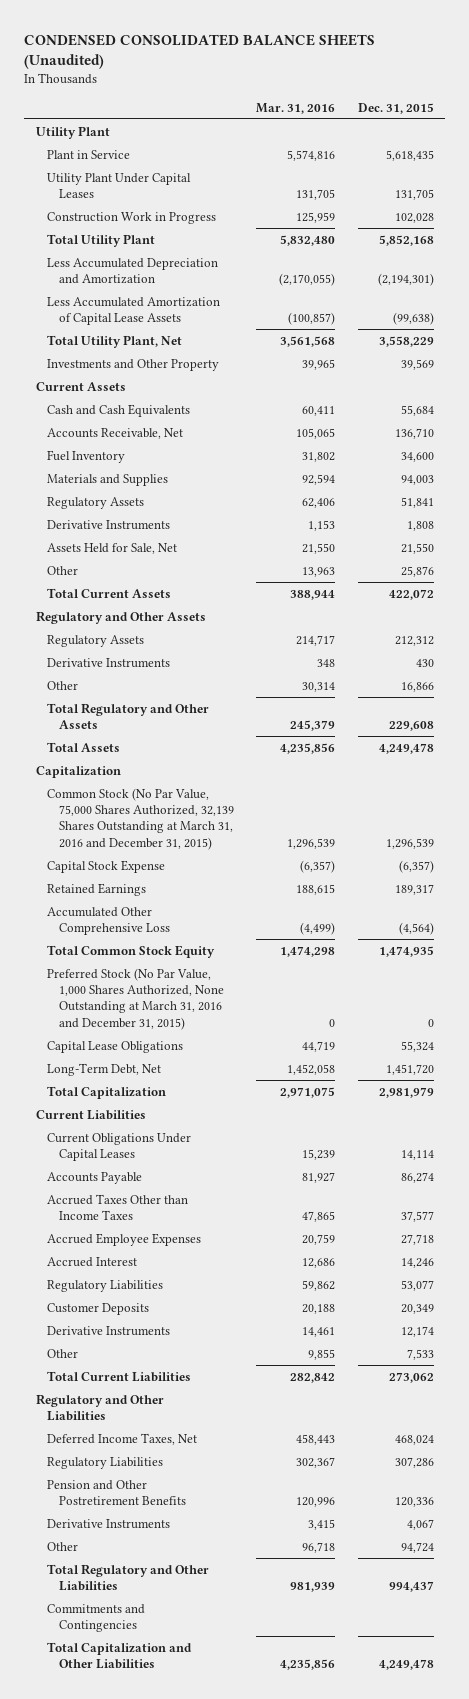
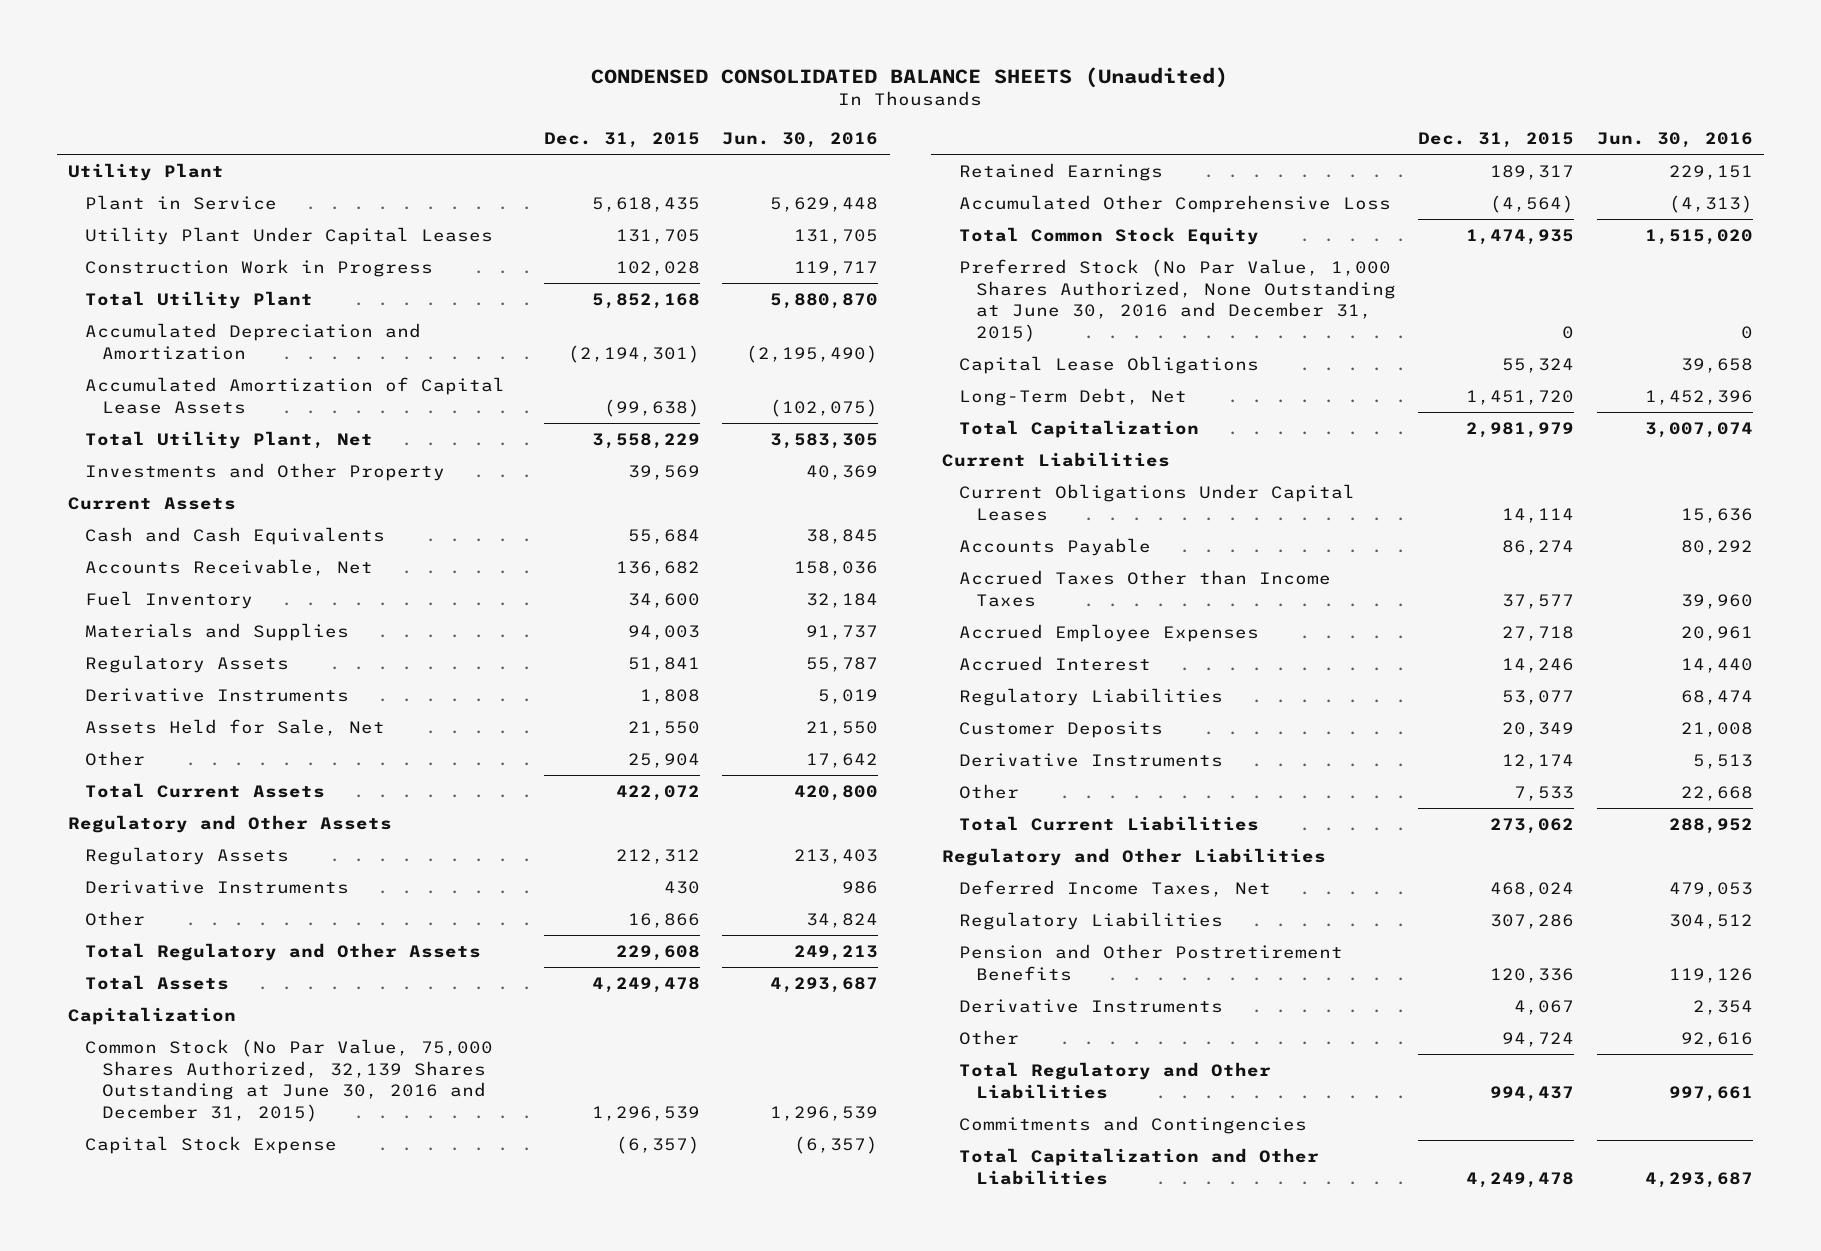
[256,103,336,115] Mar. 31, 2016 -> none
none -> [722,131,879,148] Jun. 30, 2016
[47,257,219,284] Less Accumulated Depreciation and Amortization -> [84,323,421,360] Accumulated Depreciation and Amortization
[47,296,221,325] Less Accumulated Amortization of Capital Lease Assets -> [84,377,505,414] Accumulated Amortization of Capital Lease Assets
[394,427,434,439] 136,710 -> [616,561,701,577] 136,682
[400,565,434,577] 25,876 -> [628,753,701,769] 25,904
[47,787,234,850] Common Stock (No Par Value, 75,000 Shares Authorized, 32,139 Shares Outstanding at March 31, 2016 and December 31, 2015) -> [84,1039,493,1122] Common Stock (No Par Value, 75,000 Shares Authorized, 32,139 Shares Outstanding at June 30, 2016 and December 31, 2015)
[47,967,224,1030] Preferred Stock (No Par Value, 1,000 Shares Authorized, None Outstanding at March 31, 2016 and December 31, 2015) -> [959,259,1397,342] Preferred Stock (No Par Value, 1,000 Shares Authorized, None Outstanding at June 30, 2016 and December 31, 2015)

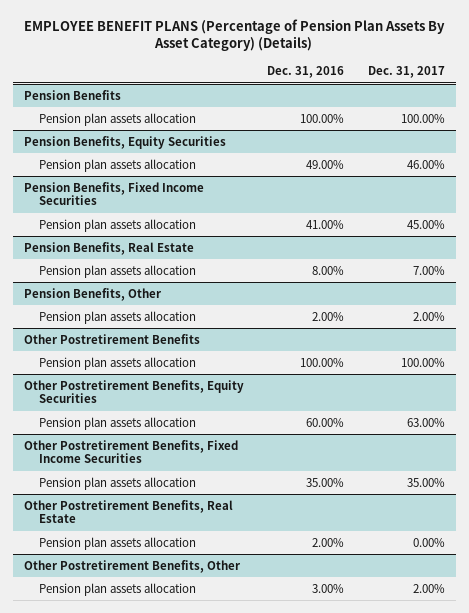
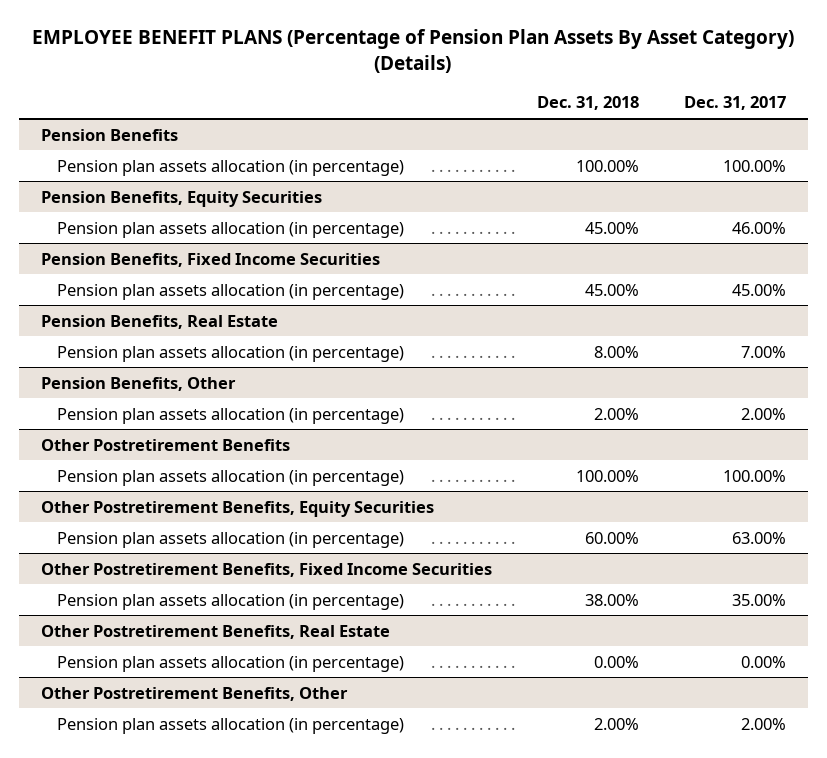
[267,66,345,79] Dec. 31, 2016 -> none
none -> [536,96,639,111] Dec. 31, 2018
[38,112,196,126] Pension plan assets allocation -> [56,159,404,176] Pension plan assets allocation (in percentage)
[38,158,196,172] Pension plan assets allocation -> [56,221,404,238] Pension plan assets allocation (in percentage)
[38,218,196,232] Pension plan assets allocation -> [56,283,404,300] Pension plan assets allocation (in percentage)
[38,264,196,278] Pension plan assets allocation -> [56,345,404,362] Pension plan assets allocation (in percentage)
[38,310,196,324] Pension plan assets allocation -> [56,407,404,424] Pension plan assets allocation (in percentage)
[38,356,196,370] Pension plan assets allocation -> [56,469,404,486] Pension plan assets allocation (in percentage)
[38,416,196,430] Pension plan assets allocation -> [56,531,404,548] Pension plan assets allocation (in percentage)
[38,476,196,490] Pension plan assets allocation -> [56,593,404,610] Pension plan assets allocation (in percentage)
[38,536,196,550] Pension plan assets allocation -> [56,655,404,672] Pension plan assets allocation (in percentage)
[38,582,196,596] Pension plan assets allocation -> [56,717,404,734] Pension plan assets allocation (in percentage)

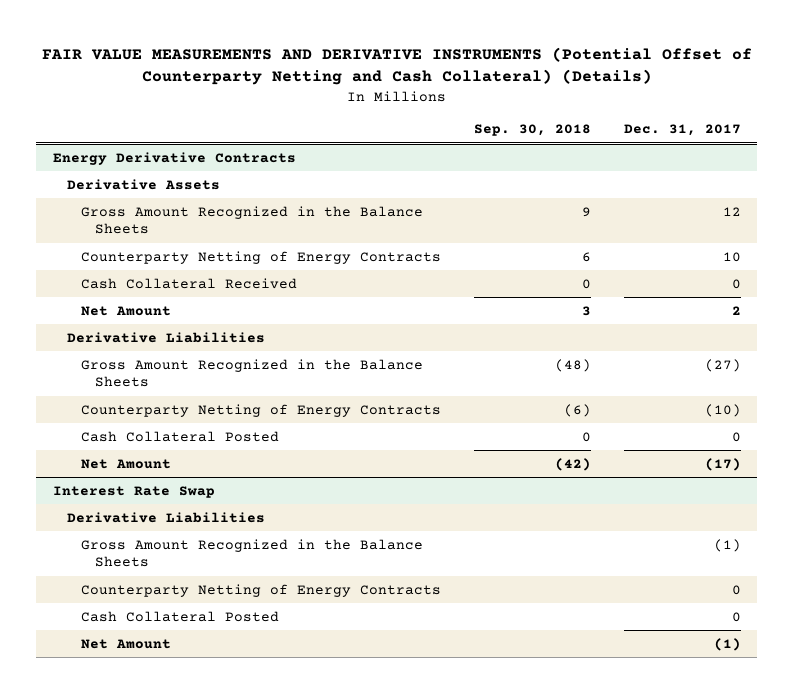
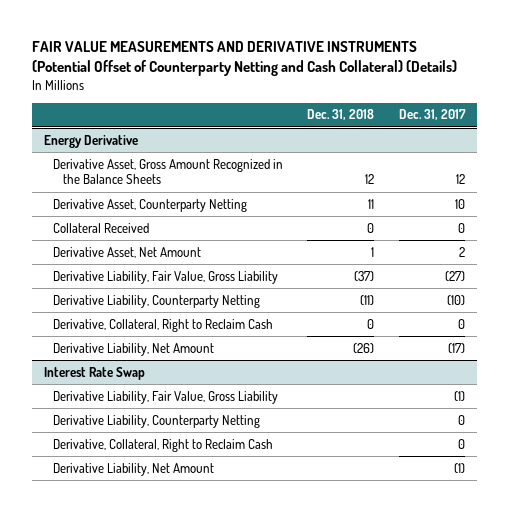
[473,124,591,137] Sep. 30, 2018 -> none
none -> [307,109,375,121] Dec. 31, 2018
[66,178,220,190] Derivative Assets -> none
[66,331,265,343] Derivative Liabilities -> none
[52,151,296,165] Energy Derivative Contracts -> [43,134,138,148] Energy Derivative
[80,205,423,235] Gross Amount Recognized in the Balance Sheets -> [53,158,284,185] Derivative Asset, Gross Amount Recognized in the Balance Sheets
[80,250,441,264] Counterparty Netting of Energy Contracts -> [53,198,248,212] Derivative Asset, Counterparty Netting
[80,277,297,289] Cash Collateral Received -> [53,222,150,233] Collateral Received
[80,305,171,316] Net Amount -> [53,246,202,258] Derivative Asset, Net Amount
[80,358,423,388] Gross Amount Recognized in the Balance Sheets -> [53,270,279,284] Derivative Liability, Fair Value, Gross Liability
[80,403,441,417] Counterparty Netting of Energy Contracts -> [53,294,261,308] Derivative Liability, Counterparty Netting
[80,430,279,442] Cash Collateral Posted -> [53,318,274,332] Derivative, Collateral, Right to Reclaim Cash
[80,458,171,469] Net Amount -> [53,342,215,356] Derivative Liability, Net Amount
[66,511,265,523] Derivative Liabilities -> none
[80,538,423,568] Gross Amount Recognized in the Balance Sheets -> [53,390,279,404] Derivative Liability, Fair Value, Gross Liability
[80,583,441,597] Counterparty Netting of Energy Contracts -> [53,414,261,428] Derivative Liability, Counterparty Netting
[80,610,279,622] Cash Collateral Posted -> [53,438,274,452] Derivative, Collateral, Right to Reclaim Cash
[80,638,171,649] Net Amount -> [53,462,215,476] Derivative Liability, Net Amount

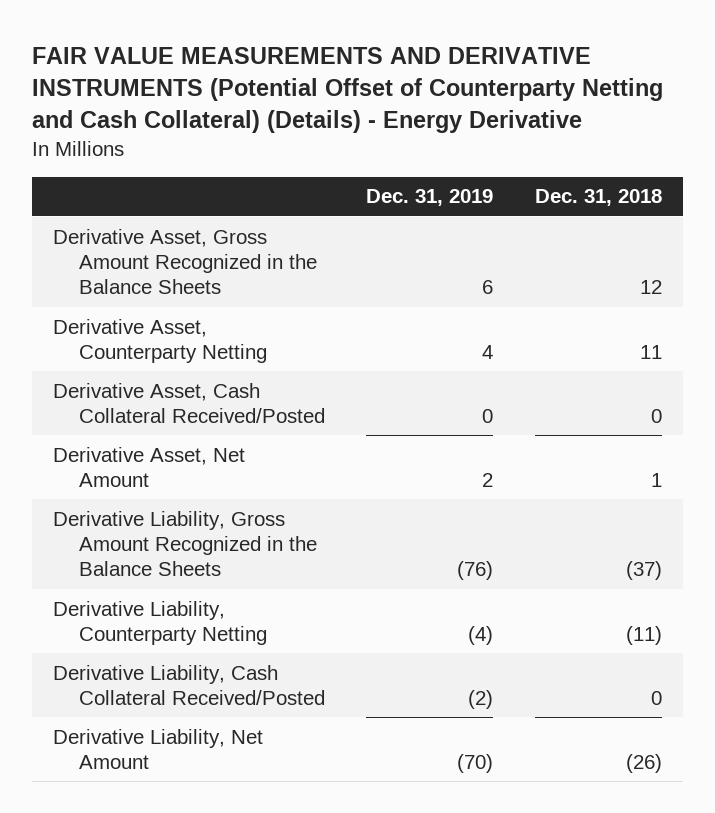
[31,40,457,77] FAIR VALUE MEASUREMENTS AND DERIVATIVE INSTRUMENTS (Potential Offset of Counterparty Netting and Cash Collateral) (Details) -> [32,47,664,134] FAIR VALUE MEASUREMENTS AND DERIVATIVE INSTRUMENTS (Potential Offset of Counterparty Netting and Cash Collateral) (Details) - Energy Derivative
[398,109,466,121] Dec. 31, 2017 -> none
none -> [366,189,494,207] Dec. 31, 2019
[43,134,138,148] Energy Derivative -> none
[53,222,150,233] Collateral Received -> [53,382,325,423] Derivative Asset, Cash Collateral Received/Posted
[53,270,279,284] Derivative Liability, Fair Value, Gross Liability -> [53,510,317,577] Derivative Liability, Gross Amount Recognized in the Balance Sheets
[53,318,274,332] Derivative, Collateral, Right to Reclaim Cash -> [53,664,325,705] Derivative Liability, Cash Collateral Received/Posted
[43,366,145,380] Interest Rate Swap -> none
[53,390,279,404] Derivative Liability, Fair Value, Gross Liability -> none
[53,414,261,428] Derivative Liability, Counterparty Netting -> none
[53,438,274,452] Derivative, Collateral, Right to Reclaim Cash -> none
[53,462,215,476] Derivative Liability, Net Amount -> none

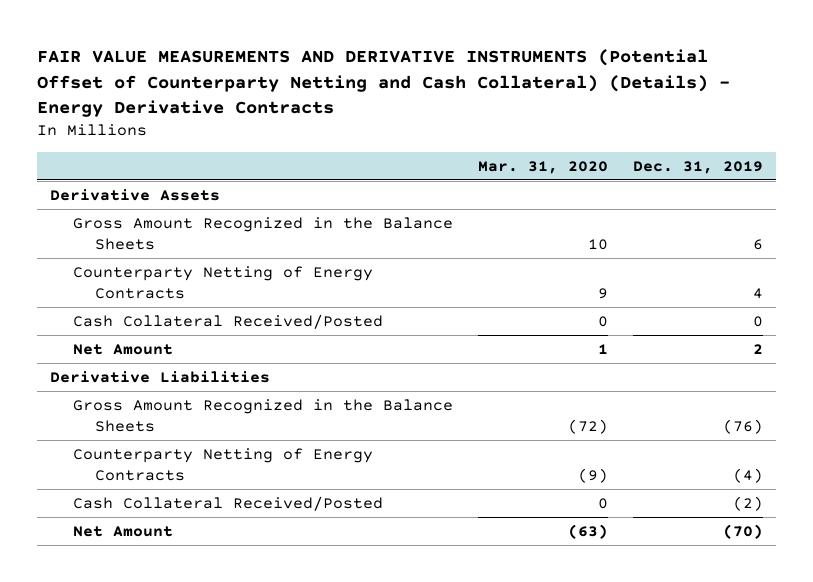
[32,47,664,134] FAIR VALUE MEASUREMENTS AND DERIVATIVE INSTRUMENTS (Potential Offset of Counterparty Netting and Cash Collateral) (Details) - Energy Derivative -> [37,49,731,118] FAIR VALUE MEASUREMENTS AND DERIVATIVE INSTRUMENTS (Potential Offset of Counterparty Netting and Cash Collateral) (Details) - Energy Derivative Contracts
[535,189,663,207] Dec. 31, 2018 -> none
none -> [477,160,608,174] Mar. 31, 2020
none -> [49,188,220,201] Derivative Assets
[53,228,317,295] Derivative Asset, Gross Amount Recognized in the Balance Sheets -> [72,216,453,250] Gross Amount Recognized in the Balance Sheets
[53,318,267,363] Derivative Asset, Counterparty Netting -> [72,265,373,299] Counterparty Netting of Energy Contracts
[53,382,325,423] Derivative Asset, Cash Collateral Received/Posted -> [72,313,383,329] Cash Collateral Received/Posted
[53,446,246,487] Derivative Asset, Net Amount -> [72,343,173,355] Net Amount
none -> [49,370,270,383] Derivative Liabilities
[53,510,317,577] Derivative Liability, Gross Amount Recognized in the Balance Sheets -> [72,398,453,432] Gross Amount Recognized in the Balance Sheets
[53,600,267,645] Derivative Liability, Counterparty Netting -> [72,447,373,481] Counterparty Netting of Energy Contracts
[53,664,325,705] Derivative Liability, Cash Collateral Received/Posted -> [72,495,383,511] Cash Collateral Received/Posted
[53,728,264,769] Derivative Liability, Net Amount -> [72,525,173,537] Net Amount

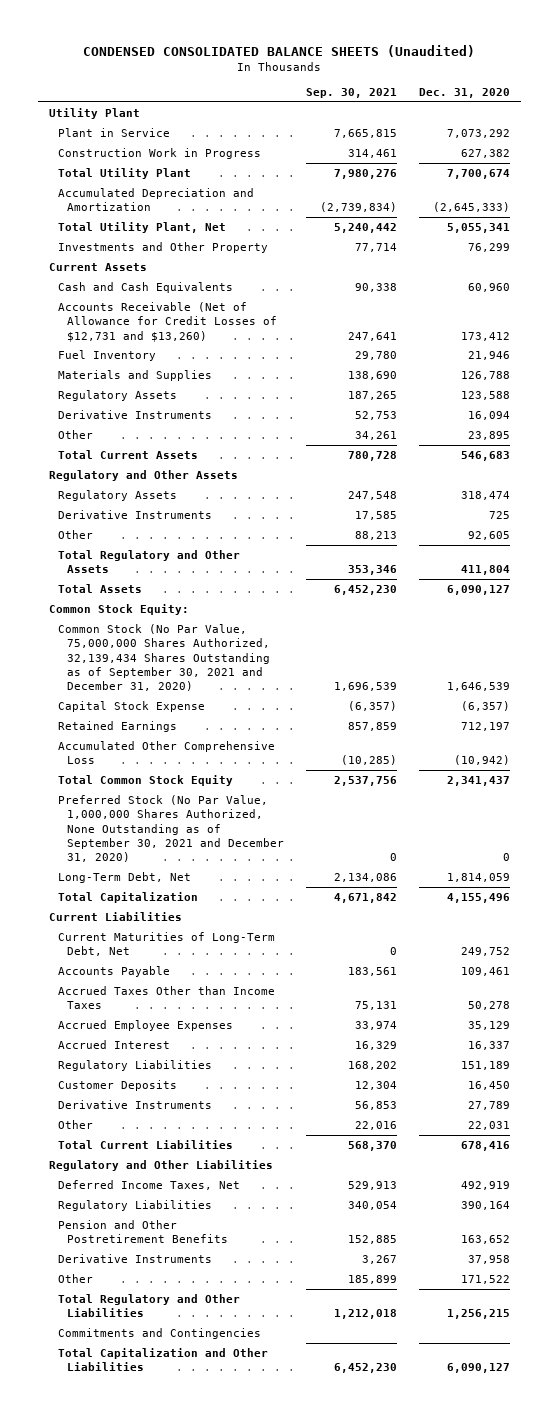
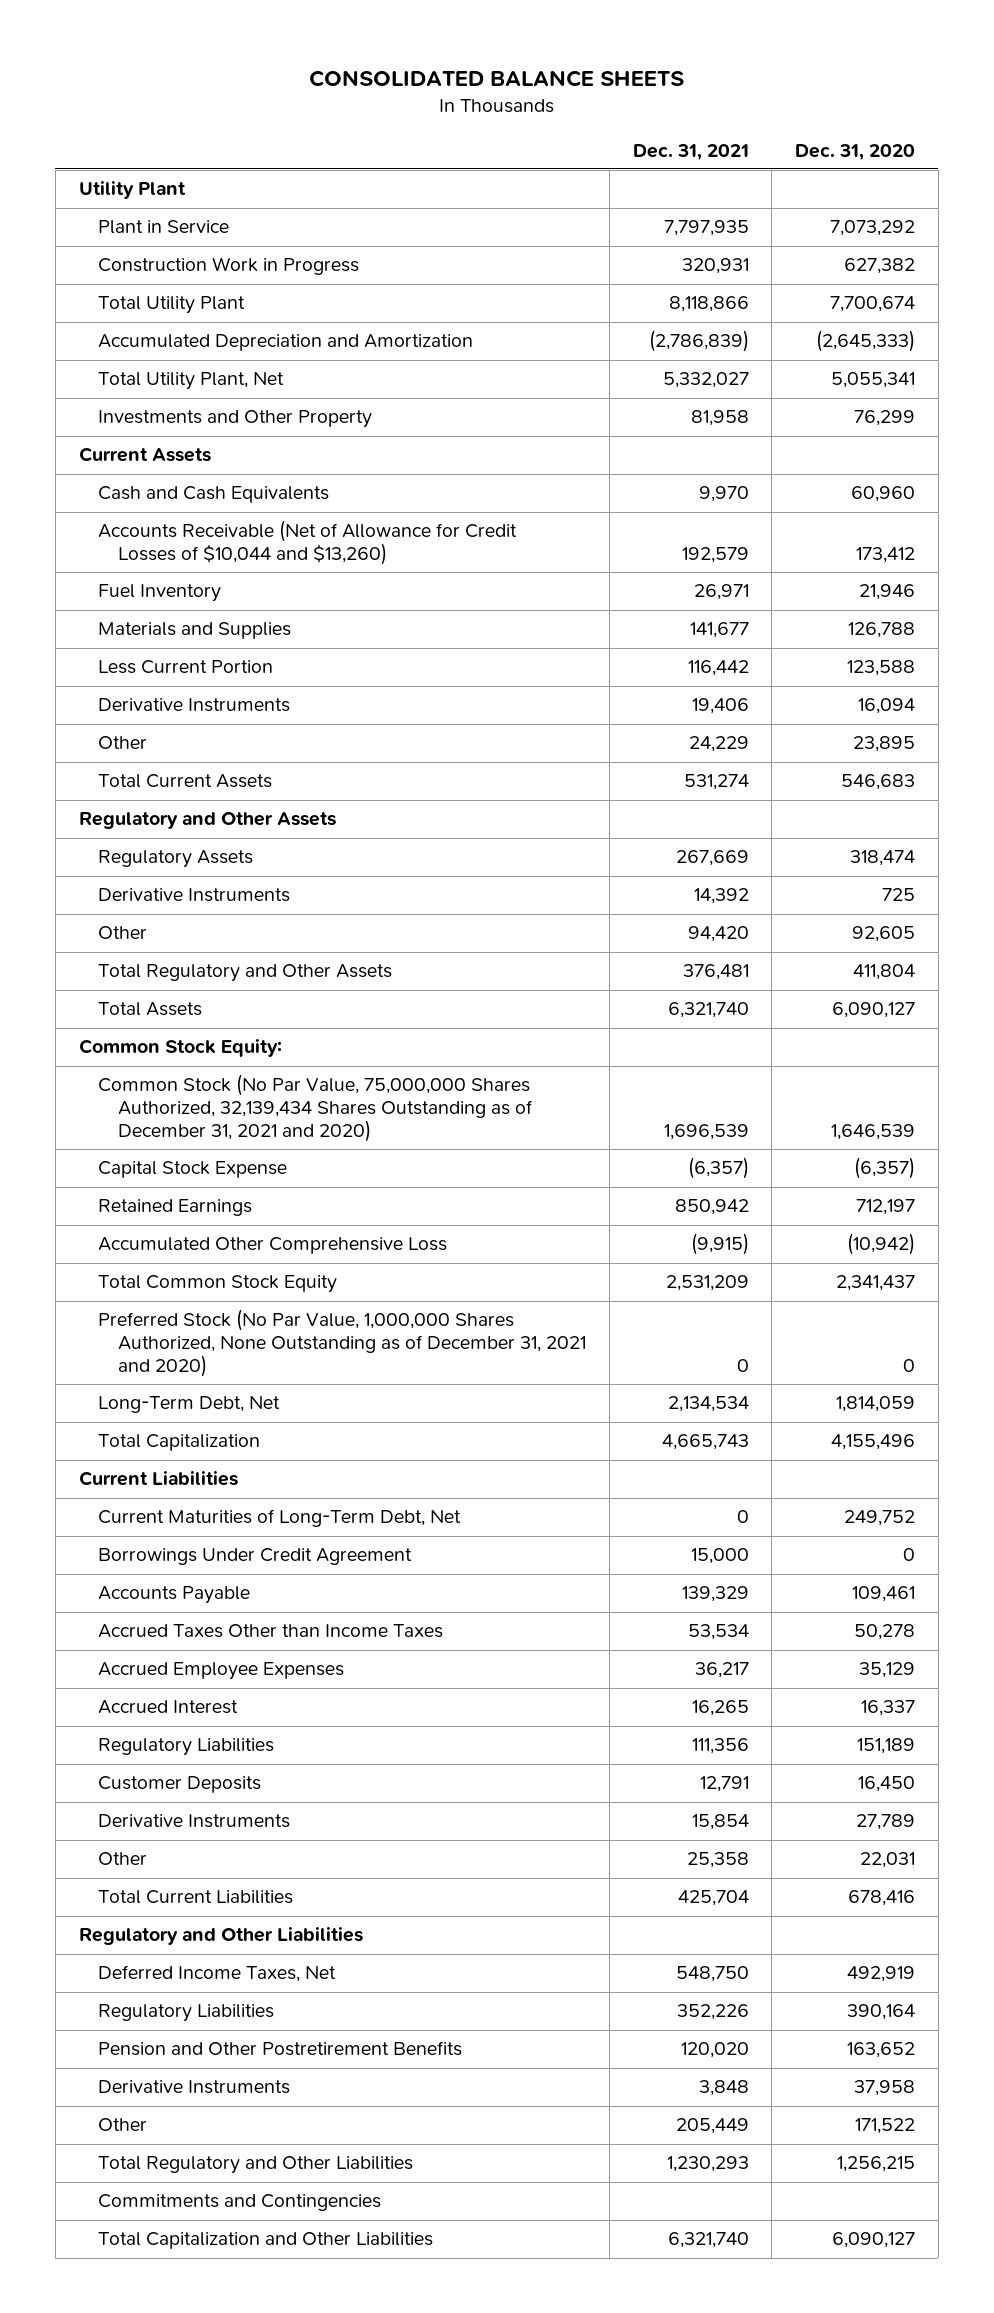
[83,44,476,57] CONDENSED CONSOLIDATED BALANCE SHEETS (Unaudited) -> [308,69,684,87] CONSOLIDATED BALANCE SHEETS
[305,87,397,98] Sep. 30, 2021 -> none
none -> [632,143,749,160] Dec. 31, 2021
[58,301,277,342] Accounts Receivable (Net of Allowance for Credit Losses of $12,731 and $13,260) -> [98,520,518,566] Accounts Receivable (Net of Allowance for Credit Losses of $10,044 and $13,260)
[58,389,178,401] Regulatory Assets -> [98,660,274,675] Less Current Portion
[58,623,270,692] Common Stock (No Par Value, 75,000,000 Shares Authorized, 32,139,434 Shares Outstanding as of September 30, 2021 and December 31, 2020) -> [98,1074,534,1142] Common Stock (No Par Value, 75,000,000 Shares Authorized, 32,139,434 Shares Outstanding as of December 31, 2021 and 2020)
[58,794,284,863] Preferred Stock (No Par Value, 1,000,000 Shares Authorized, None Outstanding as of September 30, 2021 and December 31, 2020) -> [98,1309,587,1377] Preferred Stock (No Par Value, 1,000,000 Shares Authorized, None Outstanding as of December 31, 2021 and 2020)
none -> [98,1548,413,1566] Borrowings Under Credit Agreement

